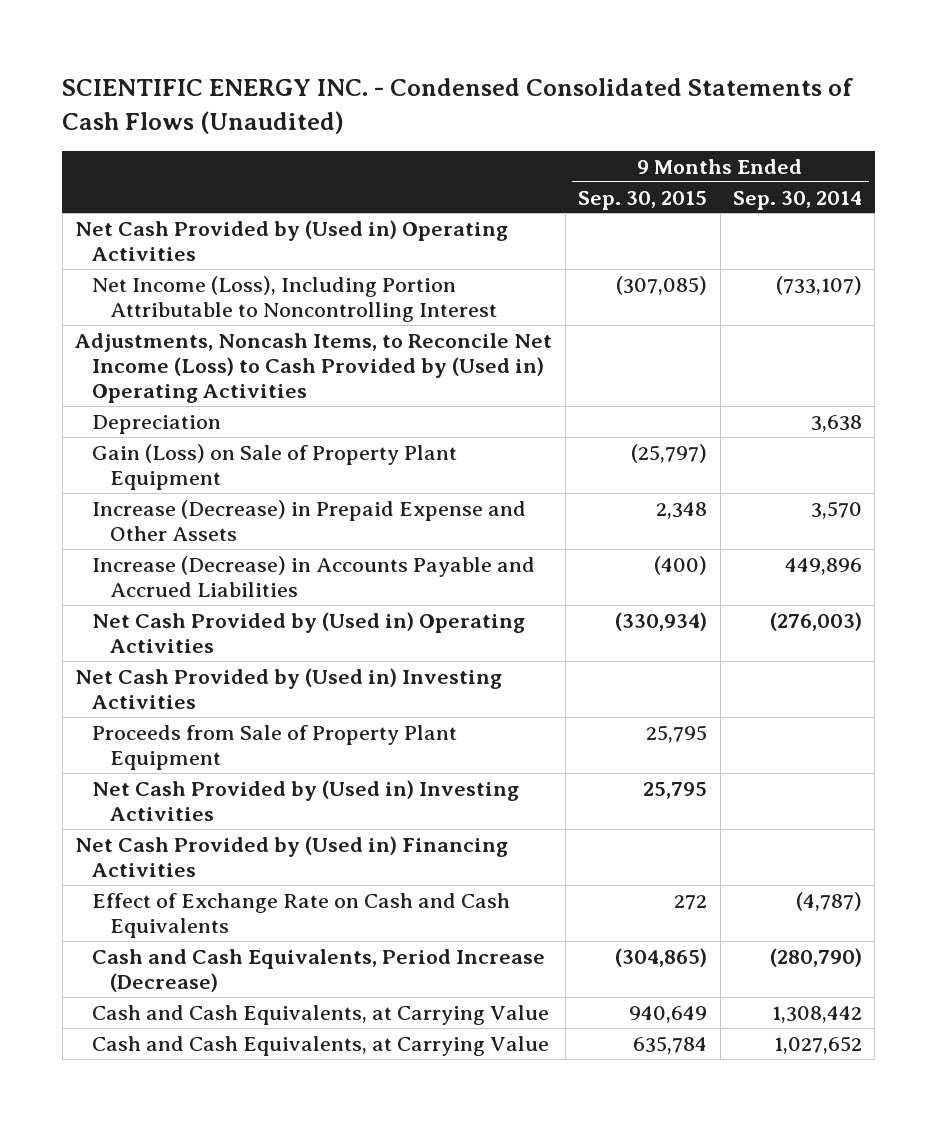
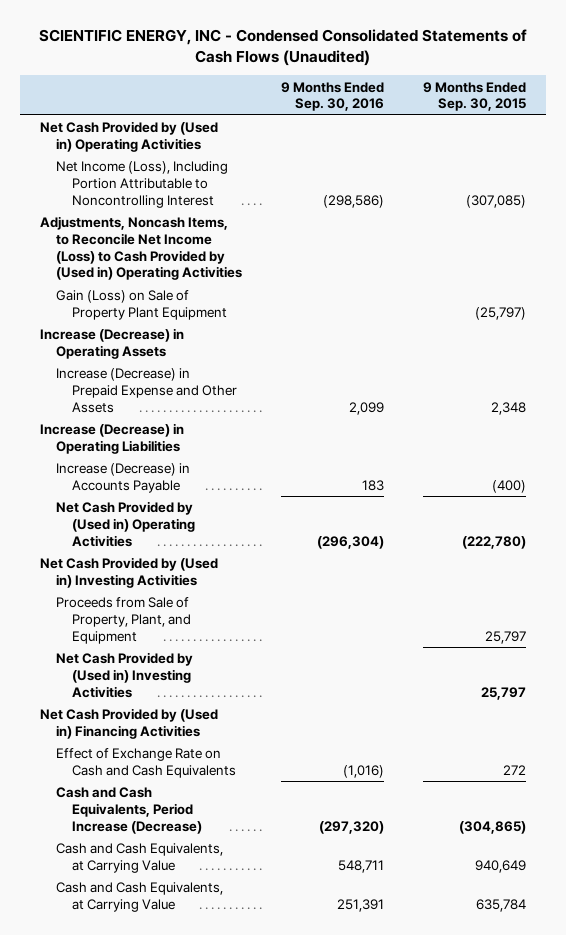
[62,77,854,134] SCIENTIFIC ENERGY INC. - Condensed Consolidated Statements of Cash Flows (Unaudited) -> [39,29,528,67] SCIENTIFIC ENERGY, INC - Condensed Consolidated Statements of Cash Flows (Unaudited)
[733,190,863,210] Sep. 30, 2014 -> none
none -> [281,81,385,112] 9 Months Ended Sep. 30, 2016
[92,414,222,434] Depreciation -> none
none -> [39,328,184,359] Increase (Decrease) in Operating Assets
none -> [39,423,184,454] Increase (Decrease) in Operating Liabilities
[92,555,536,597] Increase (Decrease) in Accounts Payable and Accrued Liabilities -> [56,463,191,493] Increase (Decrease) in Accounts Payable
[615,611,708,631] (330,934) -> [462,535,527,549] (222,780)
[92,724,458,770] Proceeds from Sale of Property Plant Equipment -> [56,597,192,644] Proceeds from Sale of Property, Plant, and Equipment
[646,724,708,743] 25,795 -> [485,630,527,644] 25,797
[643,781,708,799] 25,795 -> [481,686,527,700] 25,797

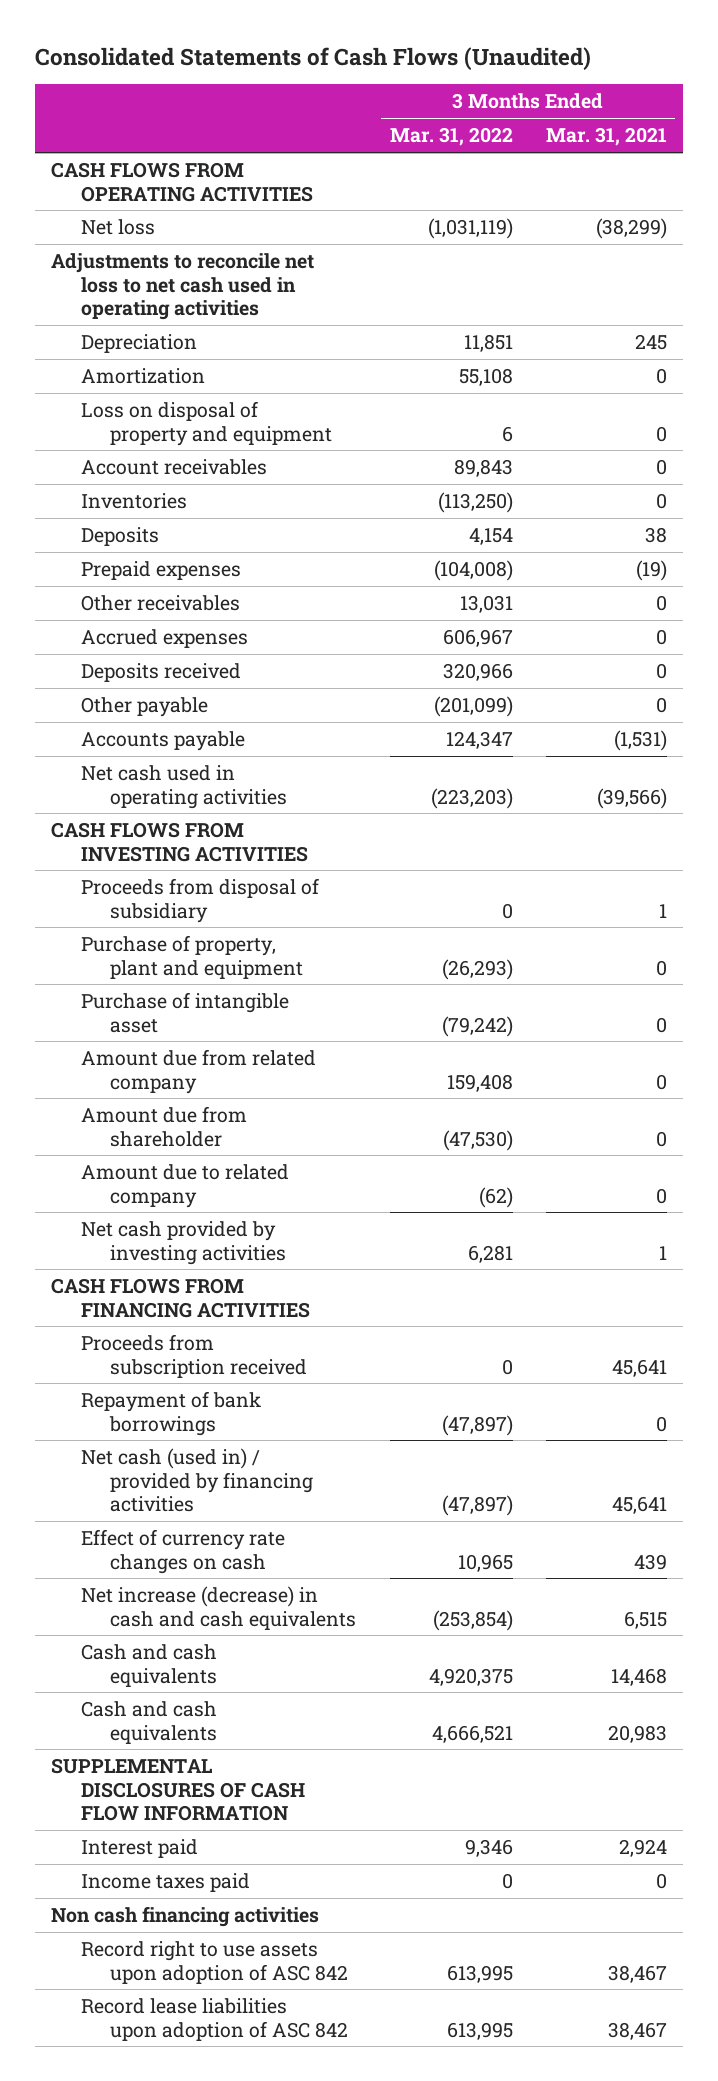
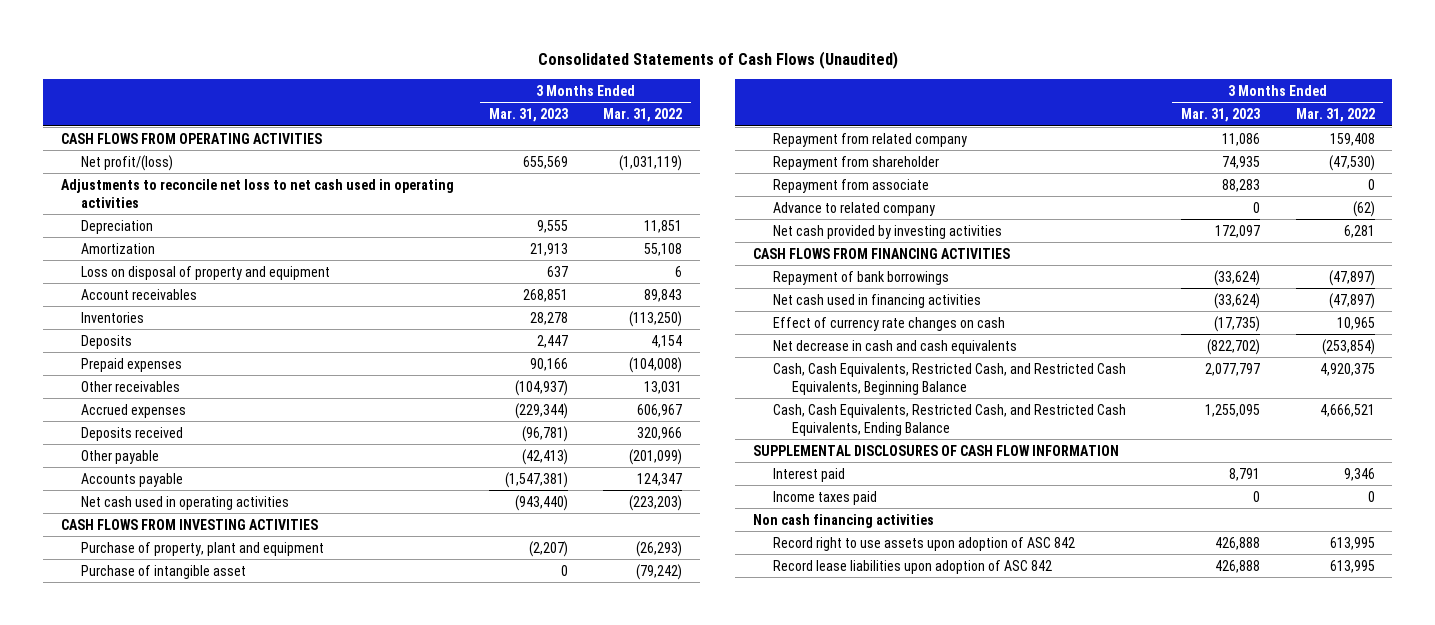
[545,127,667,147] Mar. 31, 2021 -> none
none -> [489,107,569,122] Mar. 31, 2023
[80,218,155,235] Net loss -> [80,154,173,171] Net profit/(loss)
[80,877,319,923] Proceeds from disposal of subsidiary -> none
[80,1048,316,1094] Amount due from related company -> [772,132,967,147] Repayment from related company
[80,1105,247,1147] Amount due from shareholder -> [772,155,939,170] Repayment from shareholder
none -> [772,178,929,193] Repayment from associate
[80,1163,289,1208] Amount due to related company -> [772,201,935,216] Advance to related company
[80,1333,308,1378] Proceeds from subscription received -> none
[80,1447,314,1513] Net cash (used in) / provided by financing activities -> [772,293,981,308] Net cash used in financing activities
[80,1585,357,1630] Net increase (decrease) in cash and cash equivalents -> [772,339,1017,354] Net decrease in cash and cash equivalents
[80,1643,218,1687] Cash and cash equivalents -> [772,362,1126,395] Cash, Cash Equivalents, Restricted Cash, and Restricted Cash Equivalents, Beginning Balance
[80,1700,218,1744] Cash and cash equivalents -> [772,403,1126,436] Cash, Cash Equivalents, Restricted Cash, and Restricted Cash Equivalents, Ending Balance

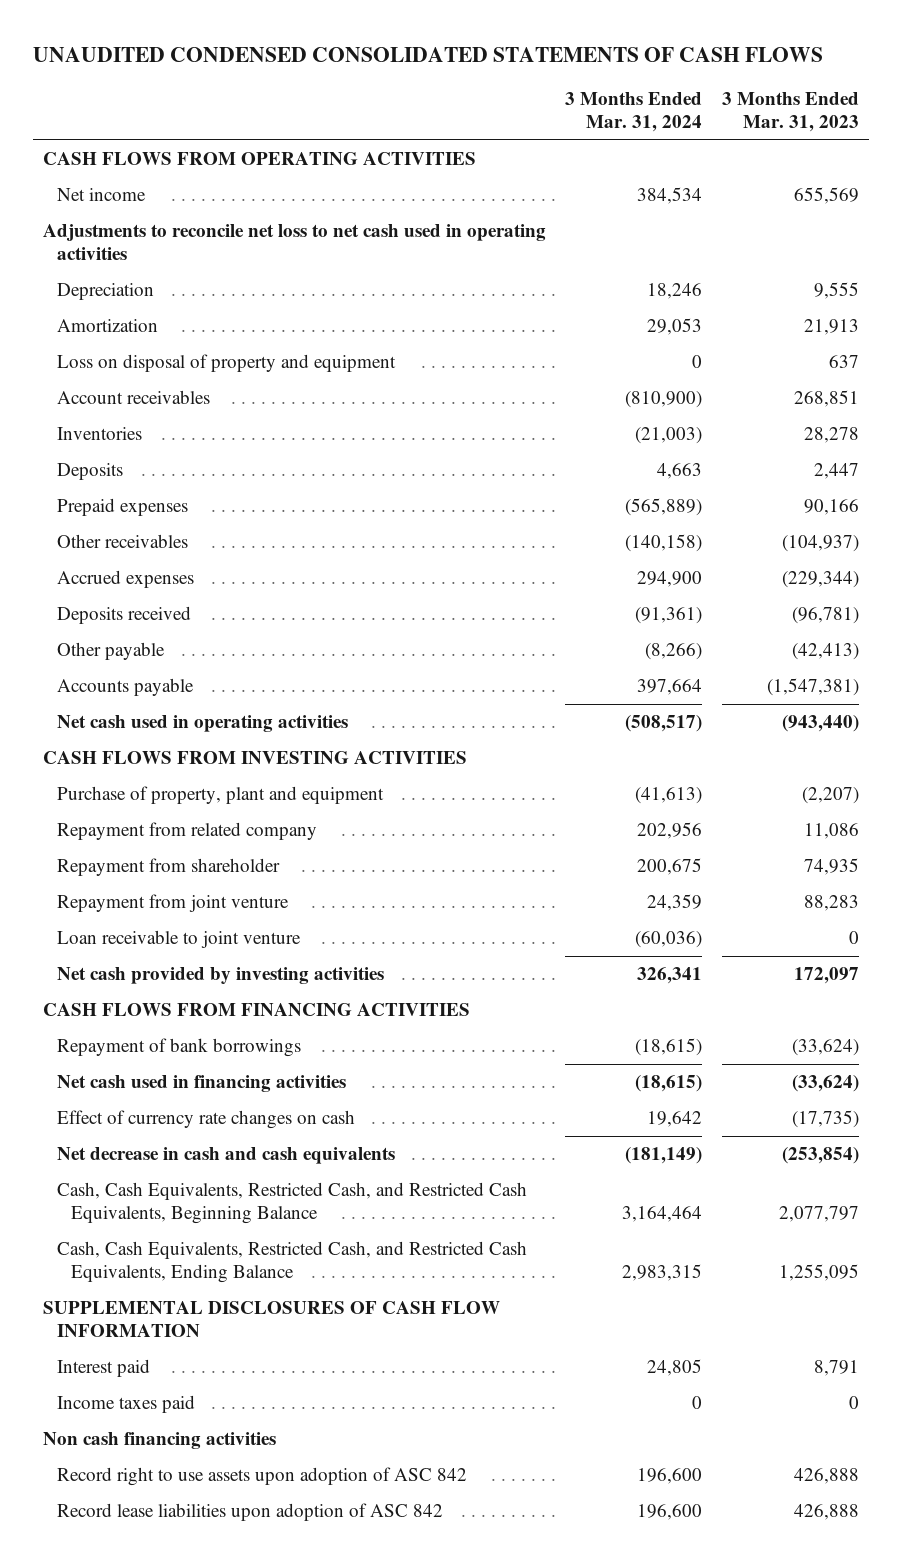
[537,50,898,69] Consolidated Statements of Cash Flows (Unaudited) -> [32,47,823,63] UNAUDITED CONDENSED CONSOLIDATED STATEMENTS OF CASH FLOWS
[603,107,683,122] Mar. 31, 2022 -> none
none -> [565,92,703,132] 3 Months Ended Mar. 31, 2024
[80,154,173,171] Net profit/(loss) -> [56,188,146,202] Net income
[80,564,246,579] Purchase of intangible asset -> none
[772,201,935,216] Advance to related company -> none
[772,178,929,193] Repayment from associate -> [56,894,289,913] Repayment from joint venture
none -> [56,930,301,949] Loan receivable to joint venture
[1207,338,1261,355] (822,702) -> [782,1147,860,1165] (253,854)

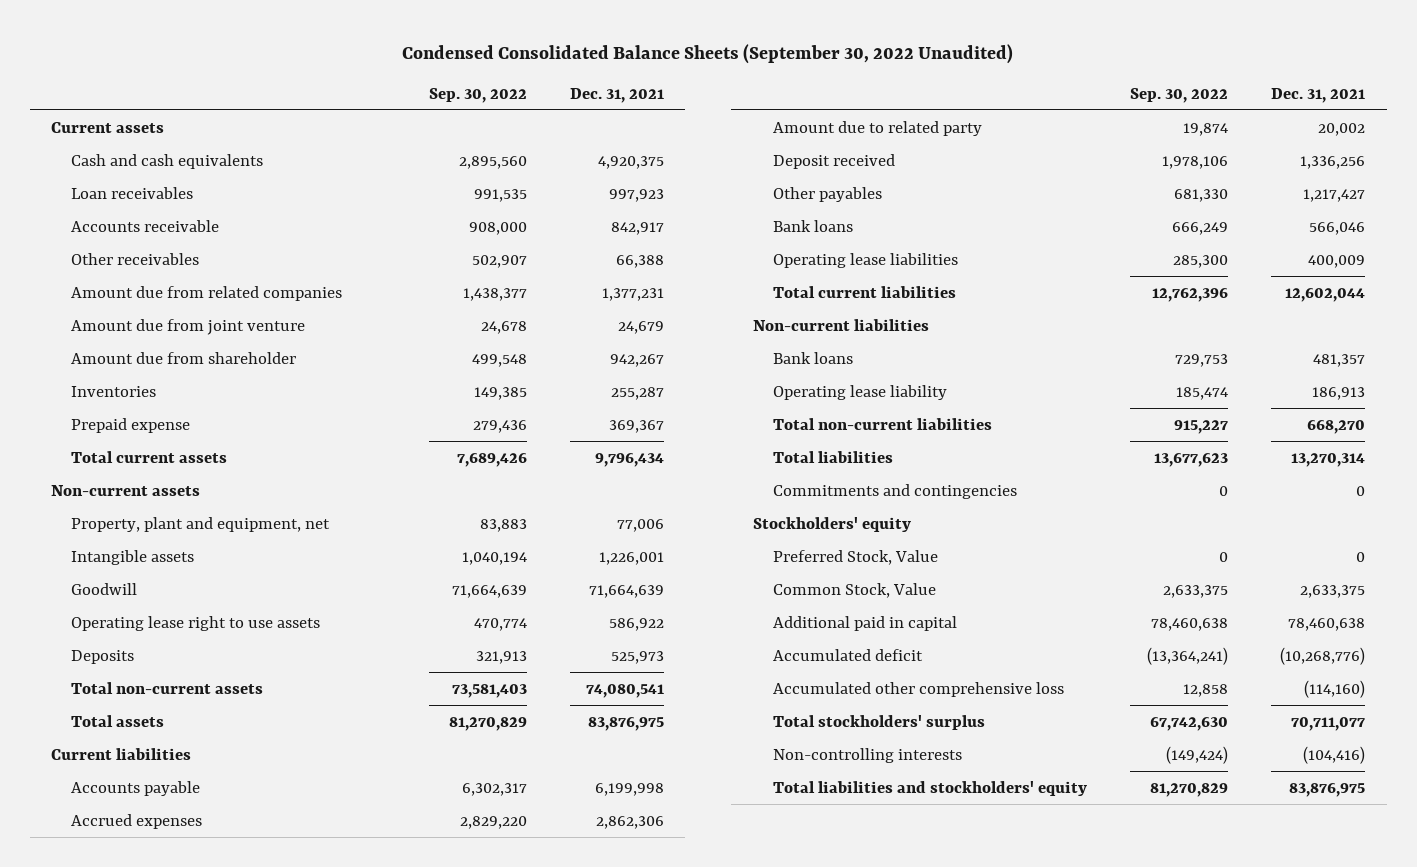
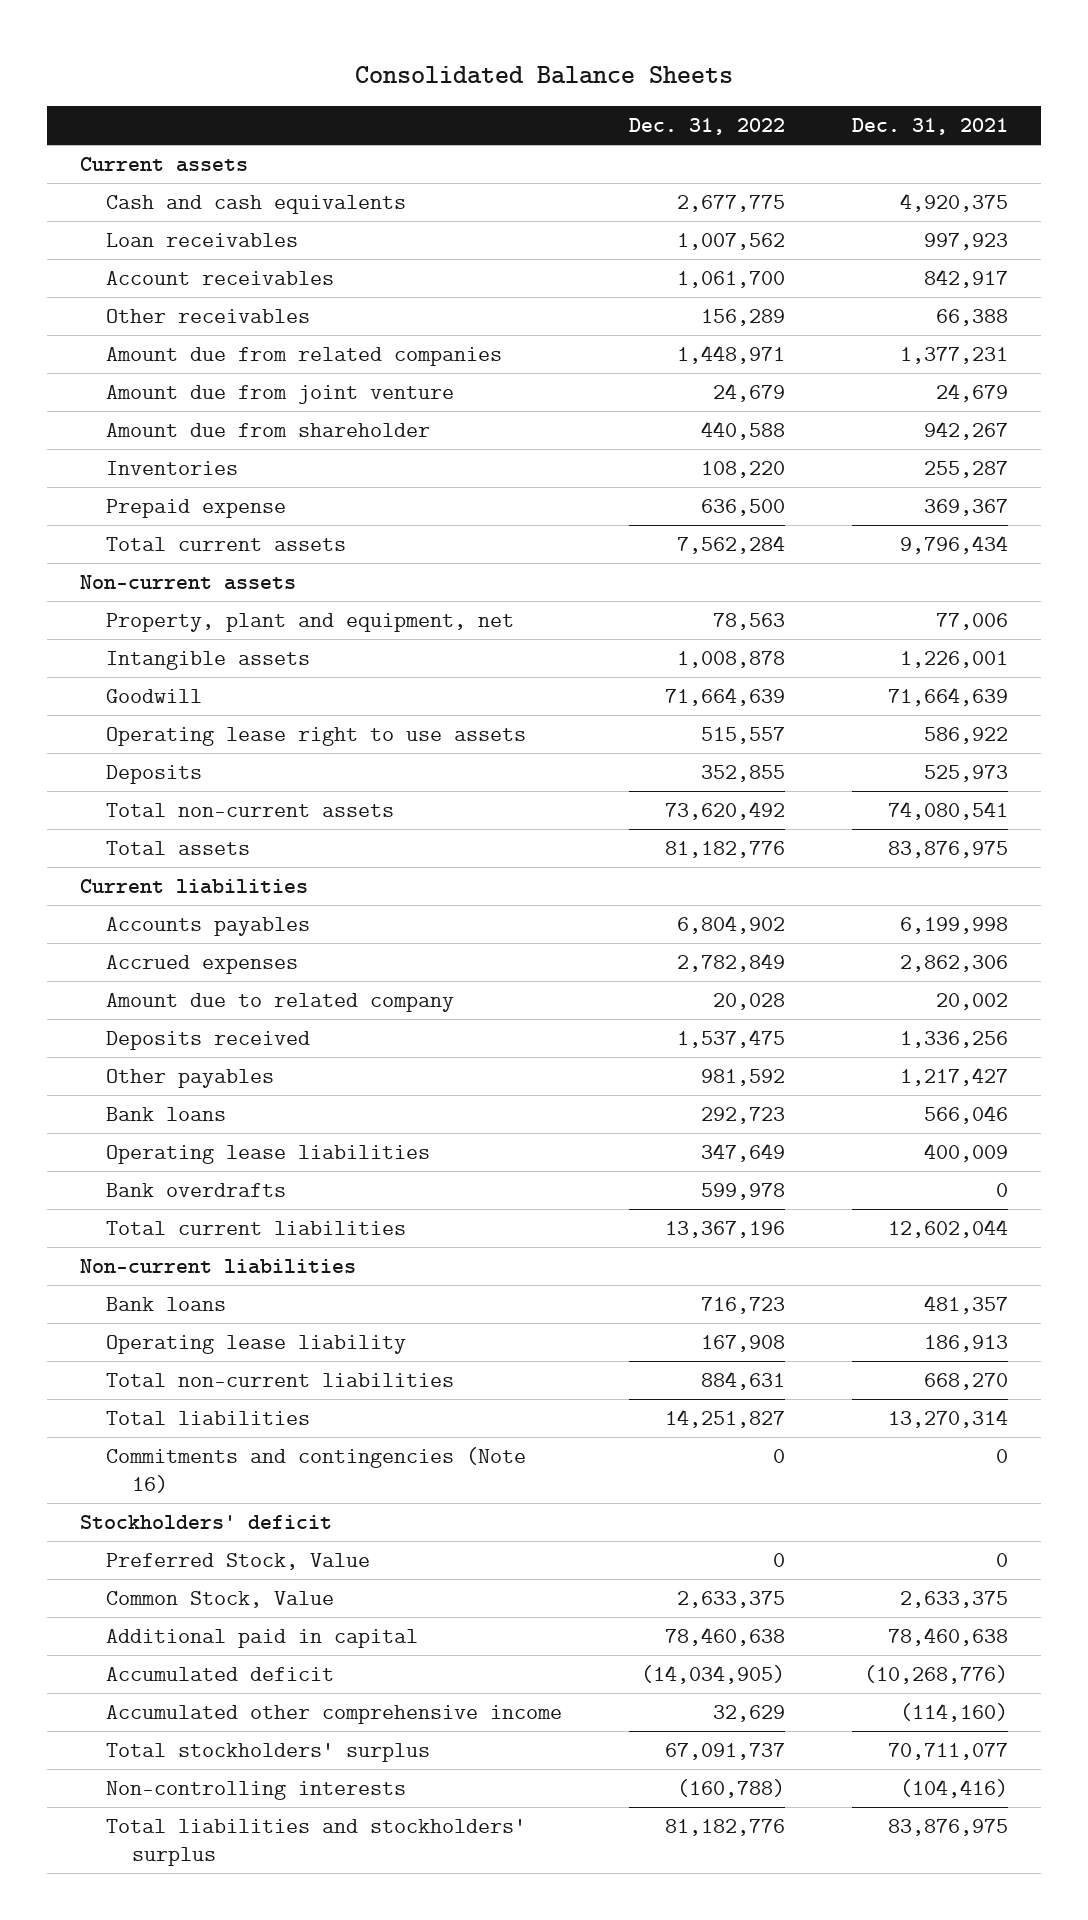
[402,43,1014,64] Condensed Consolidated Balance Sheets (September 30, 2022 Unaudited) -> [355,65,734,84] Consolidated Balance Sheets
[428,87,527,103] Sep. 30, 2022 -> none
none -> [629,118,786,136] Dec. 31, 2022
[71,219,220,232] Accounts receivable -> [106,271,335,286] Account receivables
[71,780,201,796] Accounts payable -> [106,917,311,937] Accounts payables
[772,120,982,136] Amount due to related party -> [106,993,455,1013] Amount due to related company
[772,153,895,169] Deposit received -> [106,1031,311,1051] Deposits received
none -> [106,1183,287,1198] Bank overdrafts
[772,483,1017,499] Commitments and contingencies -> [106,1447,527,1493] Commitments and contingencies (Note 16)
[753,516,912,532] Stockholders' equity -> [80,1515,333,1530] Stockholders' deficit
[772,681,1064,697] Accumulated other comprehensive loss -> [106,1705,563,1725] Accumulated other comprehensive income
[772,780,1087,796] Total liabilities and stockholders' equity -> [106,1819,527,1866] Total liabilities and stockholders' surplus

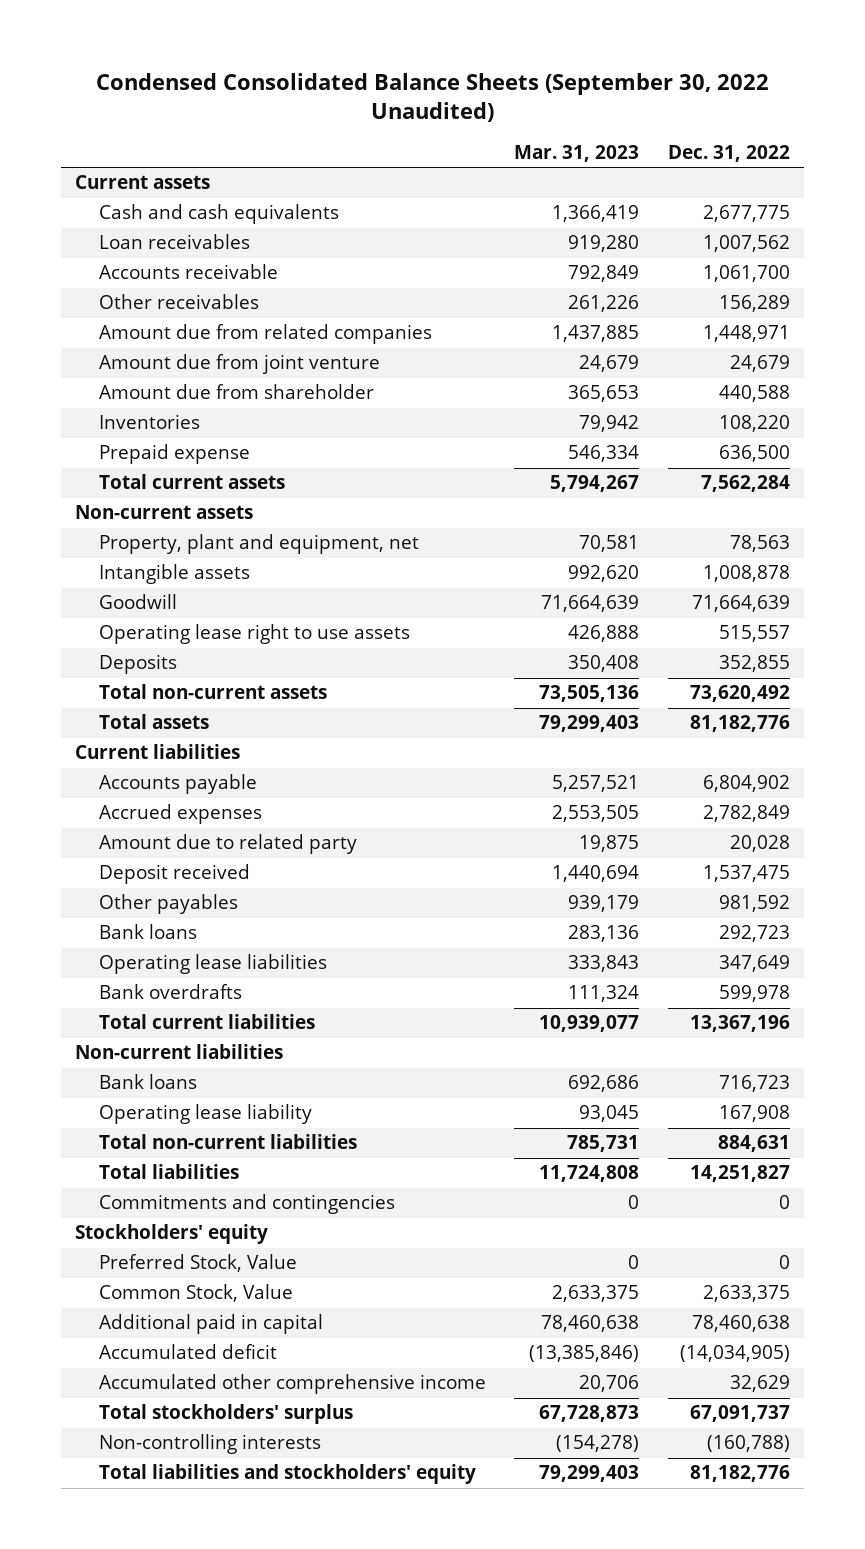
[355,65,734,84] Consolidated Balance Sheets -> [95,73,769,122] Condensed Consolidated Balance Sheets (September 30, 2022 Unaudited)
[852,118,1009,136] Dec. 31, 2021 -> none
none -> [514,144,640,162] Mar. 31, 2023
[106,271,335,286] Account receivables -> [98,264,278,280] Accounts receivable
[106,917,311,937] Accounts payables -> [98,774,257,795] Accounts payable
[106,993,455,1013] Amount due to related company -> [98,834,357,855] Amount due to related party
[106,1031,311,1051] Deposits received -> [98,864,250,885] Deposit received
[106,1447,527,1493] Commitments and contingencies (Note 16) -> [98,1194,395,1215] Commitments and contingencies
[80,1515,333,1530] Stockholders' deficit -> [75,1224,269,1245] Stockholders' equity
[106,1819,527,1866] Total liabilities and stockholders' surplus -> [98,1464,476,1485] Total liabilities and stockholders' equity

